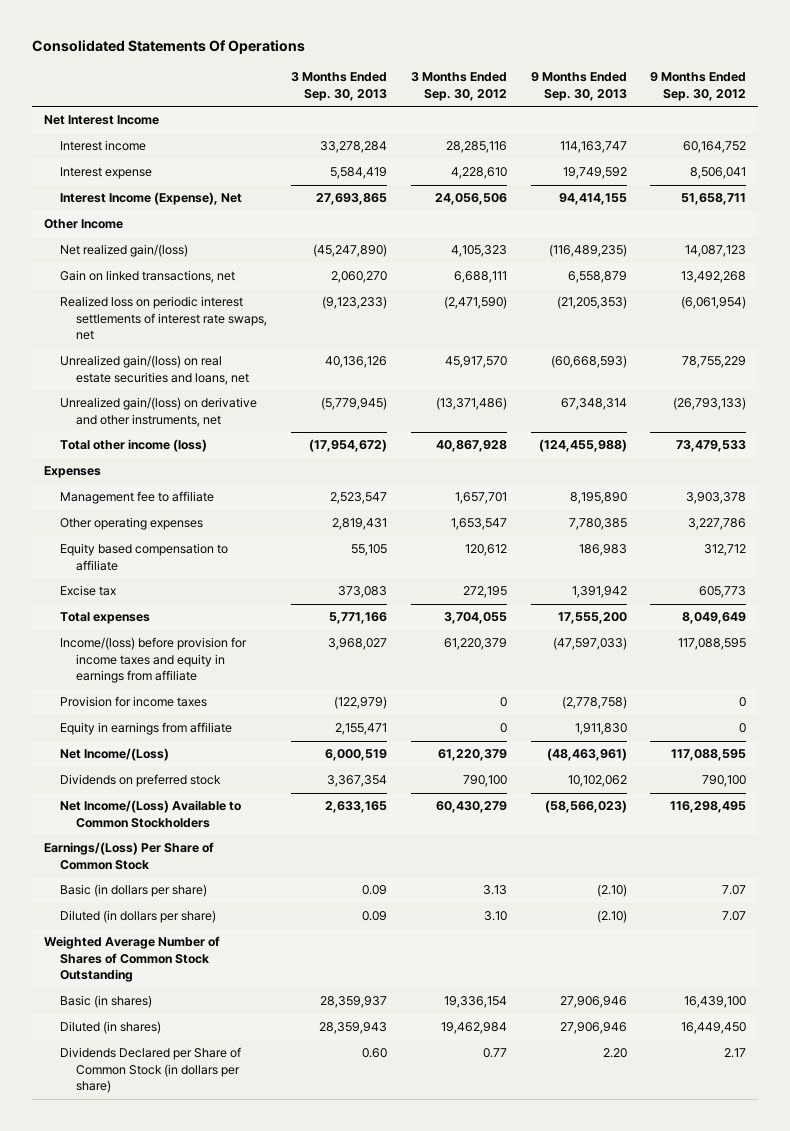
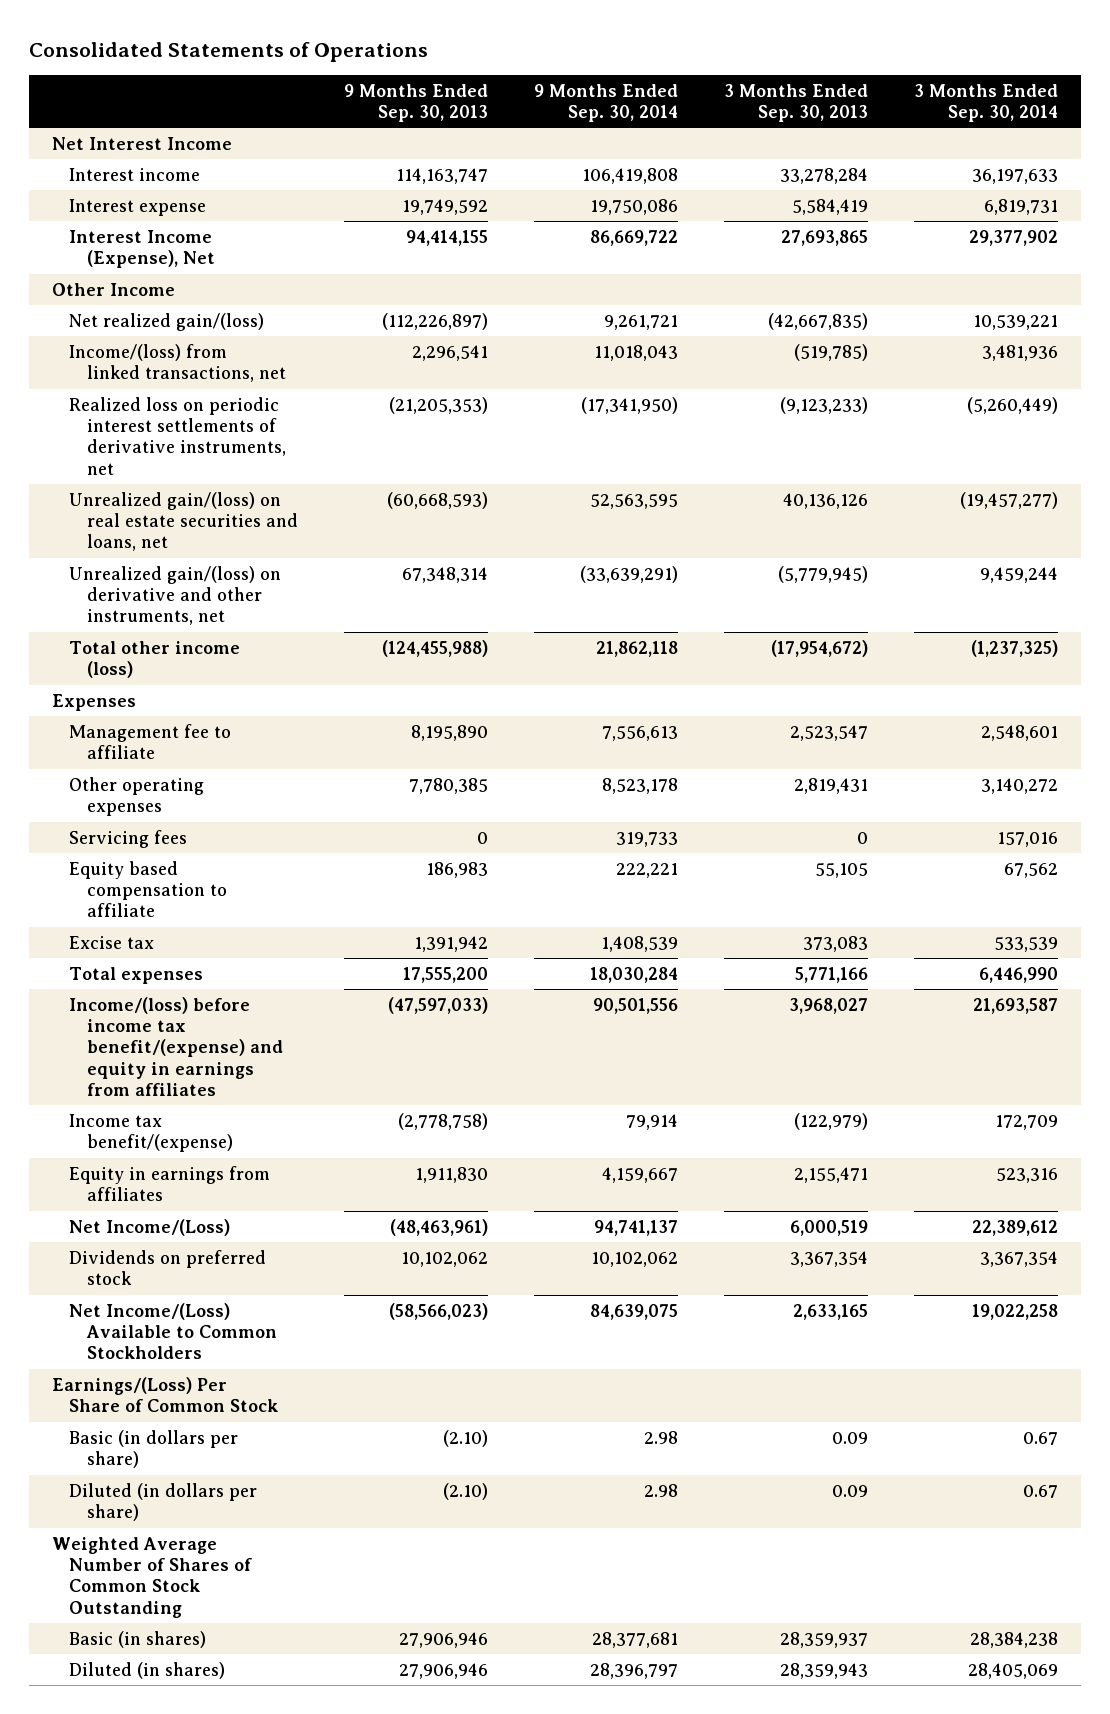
[31,40,305,55] Consolidated Statements Of Operations -> [28,41,428,62] Consolidated Statements of Operations
[410,72,507,101] 3 Months Ended Sep. 30, 2012 -> none
[650,72,747,101] 9 Months Ended Sep. 30, 2012 -> none
none -> [534,83,679,122] 9 Months Ended Sep. 30, 2014
none -> [914,83,1059,122] 3 Months Ended Sep. 30, 2014
[312,244,387,258] (45,247,890) -> [768,312,869,330] (42,667,835)
[548,244,627,258] (116,489,235) -> [382,312,489,330] (112,226,897)
[59,270,235,284] Gain on linked transactions, net -> [69,343,287,383] Income/(loss) from linked transactions, net
[330,271,387,284] 2,060,270 -> [794,343,869,361] (519,785)
[567,271,627,284] 6,558,879 -> [412,344,489,361] 2,296,541
[59,296,267,341] Realized loss on periodic interest settlements of interest rate swaps, net -> [69,396,287,475] Realized loss on periodic interest settlements of derivative instruments, net
none -> [69,829,188,848] Servicing fees
[59,637,247,684] Income/(loss) before provision for income taxes and equity in earnings from affiliate -> [69,996,284,1097] Income/(loss) before income tax benefit/(expense) and equity in earnings from affiliates
[59,696,207,708] Provision for income taxes -> [69,1113,234,1153] Income tax benefit/(expense)
[59,722,232,736] Equity in earnings from affiliate -> [69,1165,271,1202] Equity in earnings from affiliates
[59,1047,241,1094] Dividends Declared per Share of Common Stock (in dollars per share) -> none

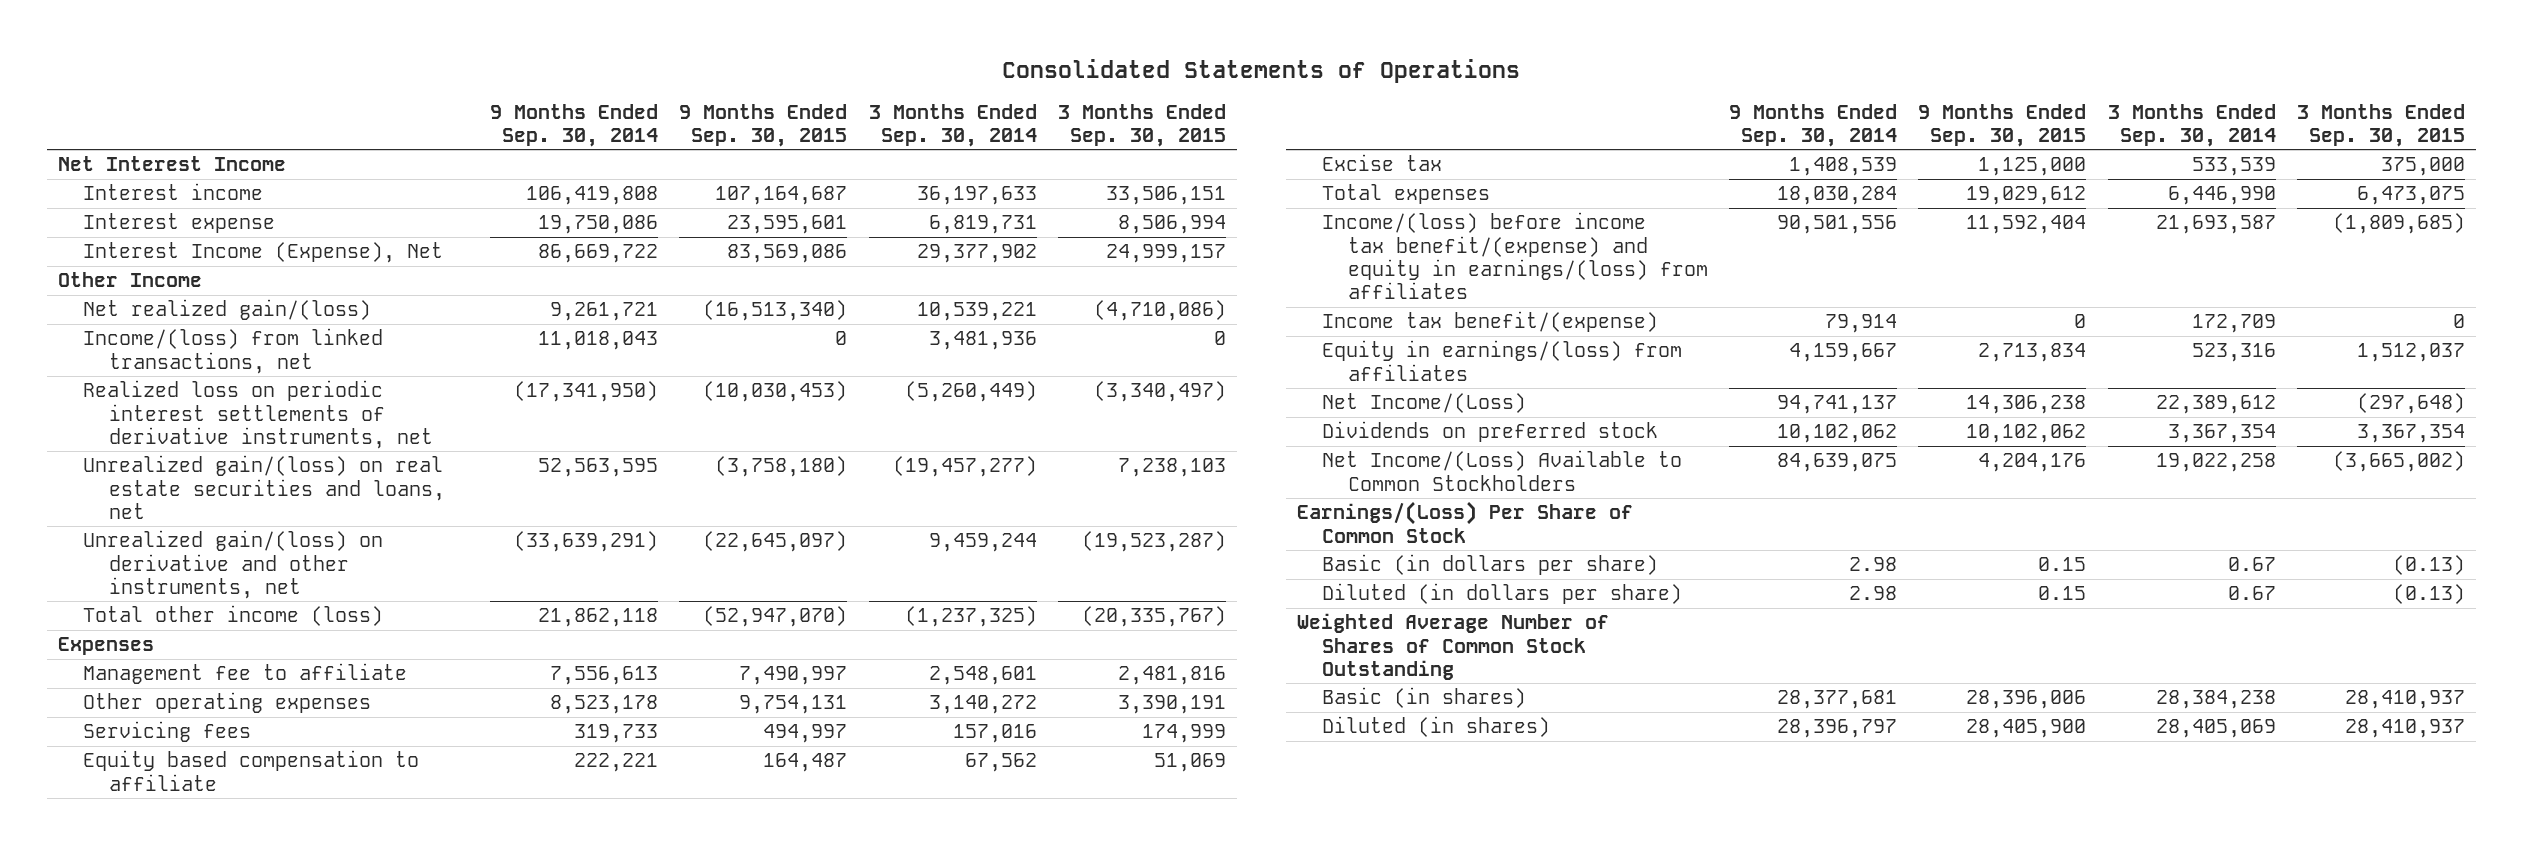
[344,83,489,122] 9 Months Ended Sep. 30, 2013 -> none
[724,83,869,122] 3 Months Ended Sep. 30, 2013 -> none
none -> [679,103,848,147] 9 Months Ended Sep. 30, 2015
none -> [1057,103,1226,147] 3 Months Ended Sep. 30, 2015
[69,996,284,1097] Income/(loss) before income tax benefit/(expense) and equity in earnings from affiliates -> [1322,212,1708,300] Income/(loss) before income tax benefit/(expense) and equity in earnings/(loss) from affiliates
[69,1165,271,1202] Equity in earnings from affiliates -> [1322,340,1683,381] Equity in earnings/(loss) from affiliates

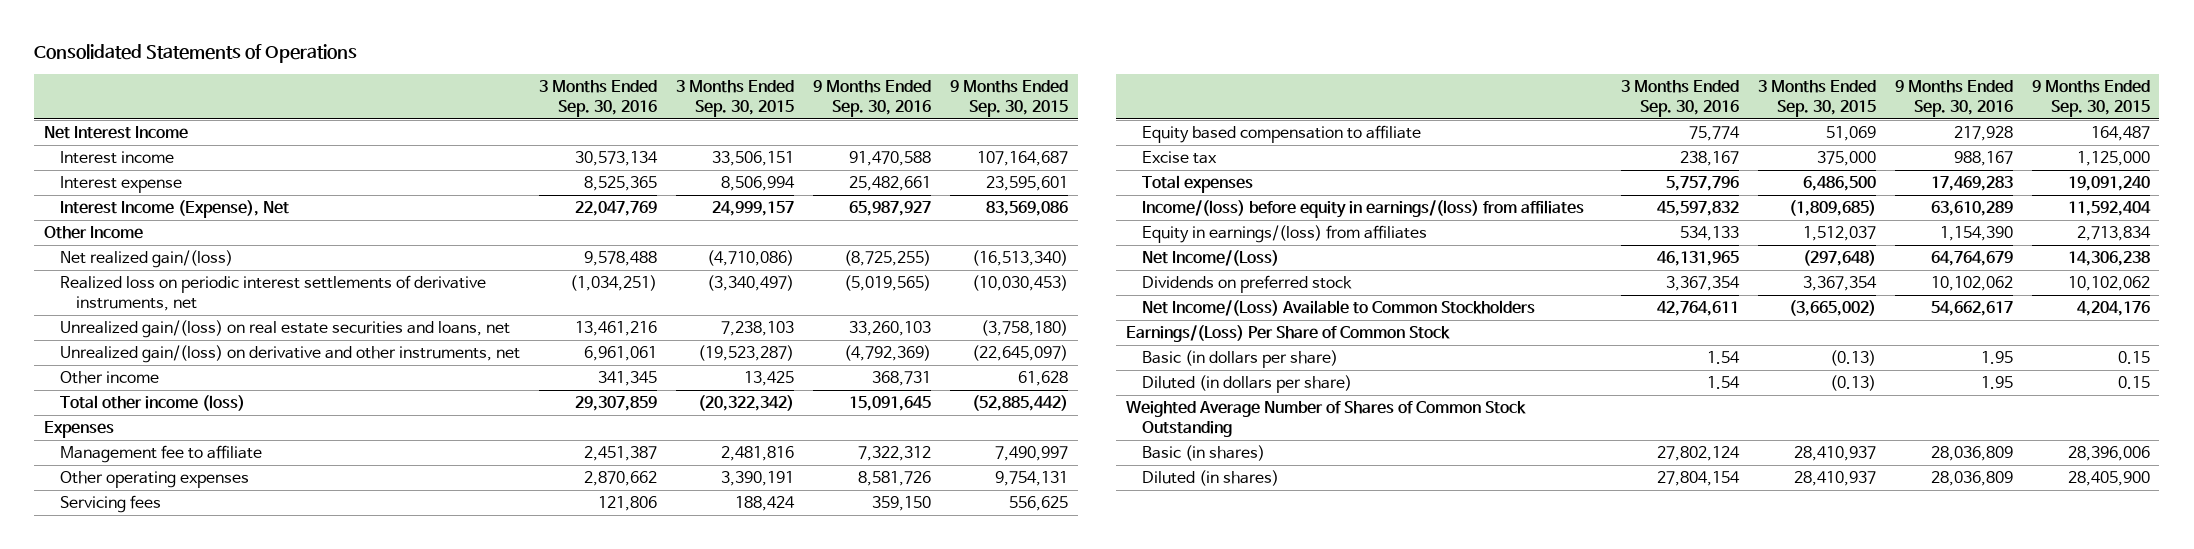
[489,103,658,147] 9 Months Ended Sep. 30, 2014 -> none
[868,103,1037,147] 3 Months Ended Sep. 30, 2014 -> none
none -> [539,79,658,117] 3 Months Ended Sep. 30, 2016
none -> [813,79,932,117] 9 Months Ended Sep. 30, 2016
[83,328,384,374] Income/(loss) from linked transactions, net -> none
none -> [60,371,160,385] Other income
[703,606,848,628] (52,947,070) -> [972,395,1069,412] (52,885,442)
[1081,606,1226,628] (20,335,767) -> [698,395,795,412] (20,322,342)
[763,724,848,744] 494,997 -> [1009,496,1069,512] 556,625
[1141,724,1226,744] 174,999 -> [735,496,796,512] 188,424
[1322,311,1659,333] Income tax benefit/(expense) -> none
[1966,186,2087,206] 19,029,612 -> [2067,176,2150,192] 19,091,240
[2357,186,2466,206] 6,473,075 -> [1802,176,1876,192] 6,486,500
[1322,212,1708,300] Income/(loss) before income tax benefit/(expense) and equity in earnings/(loss) from affiliates -> [1141,200,1584,219] Income/(loss) before equity in earnings/(loss) from affiliates

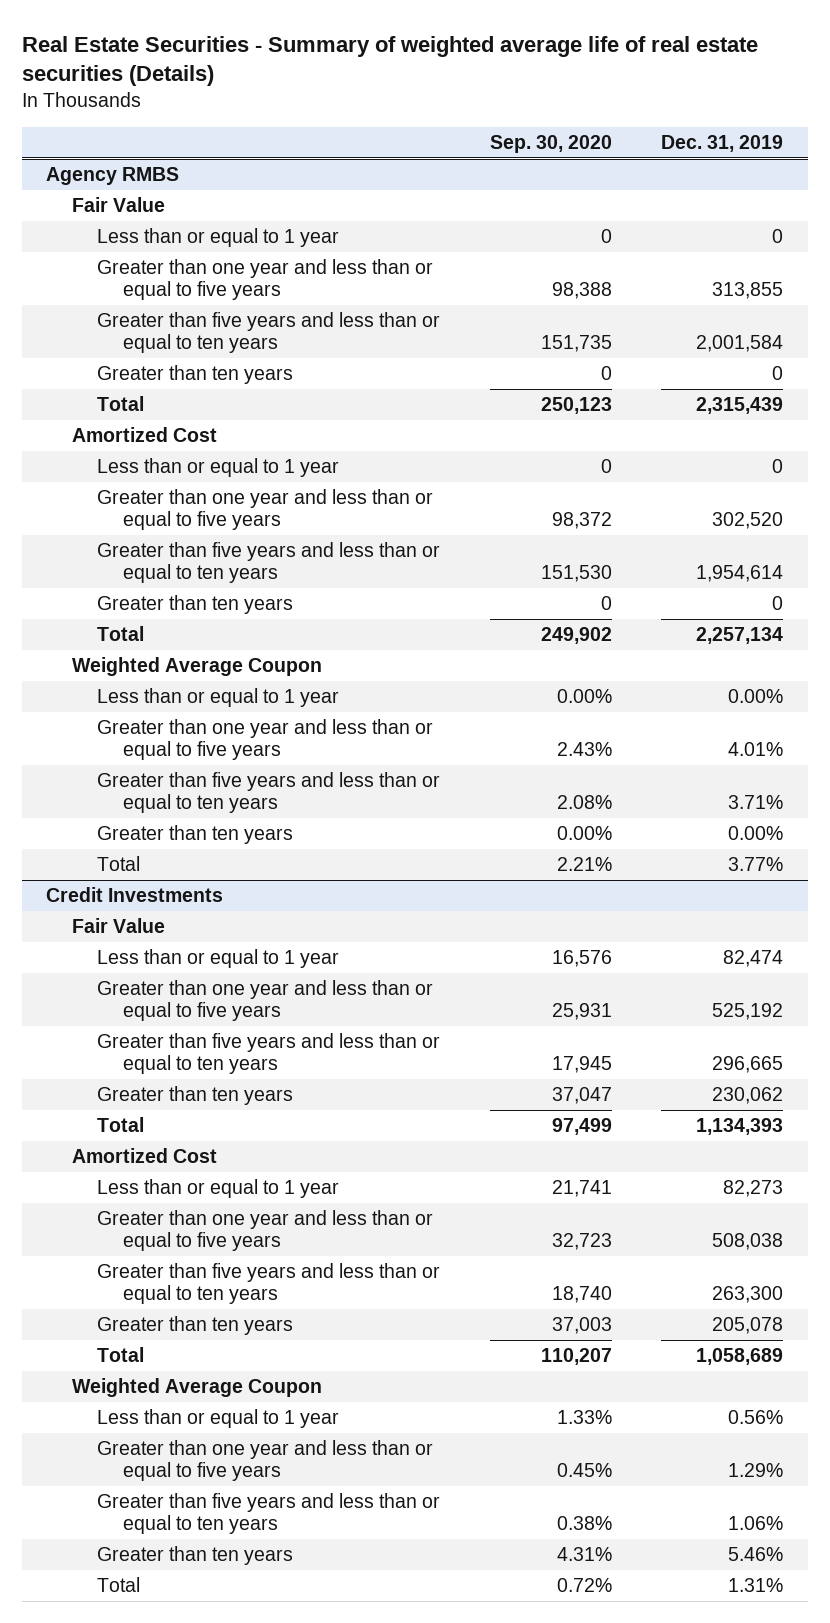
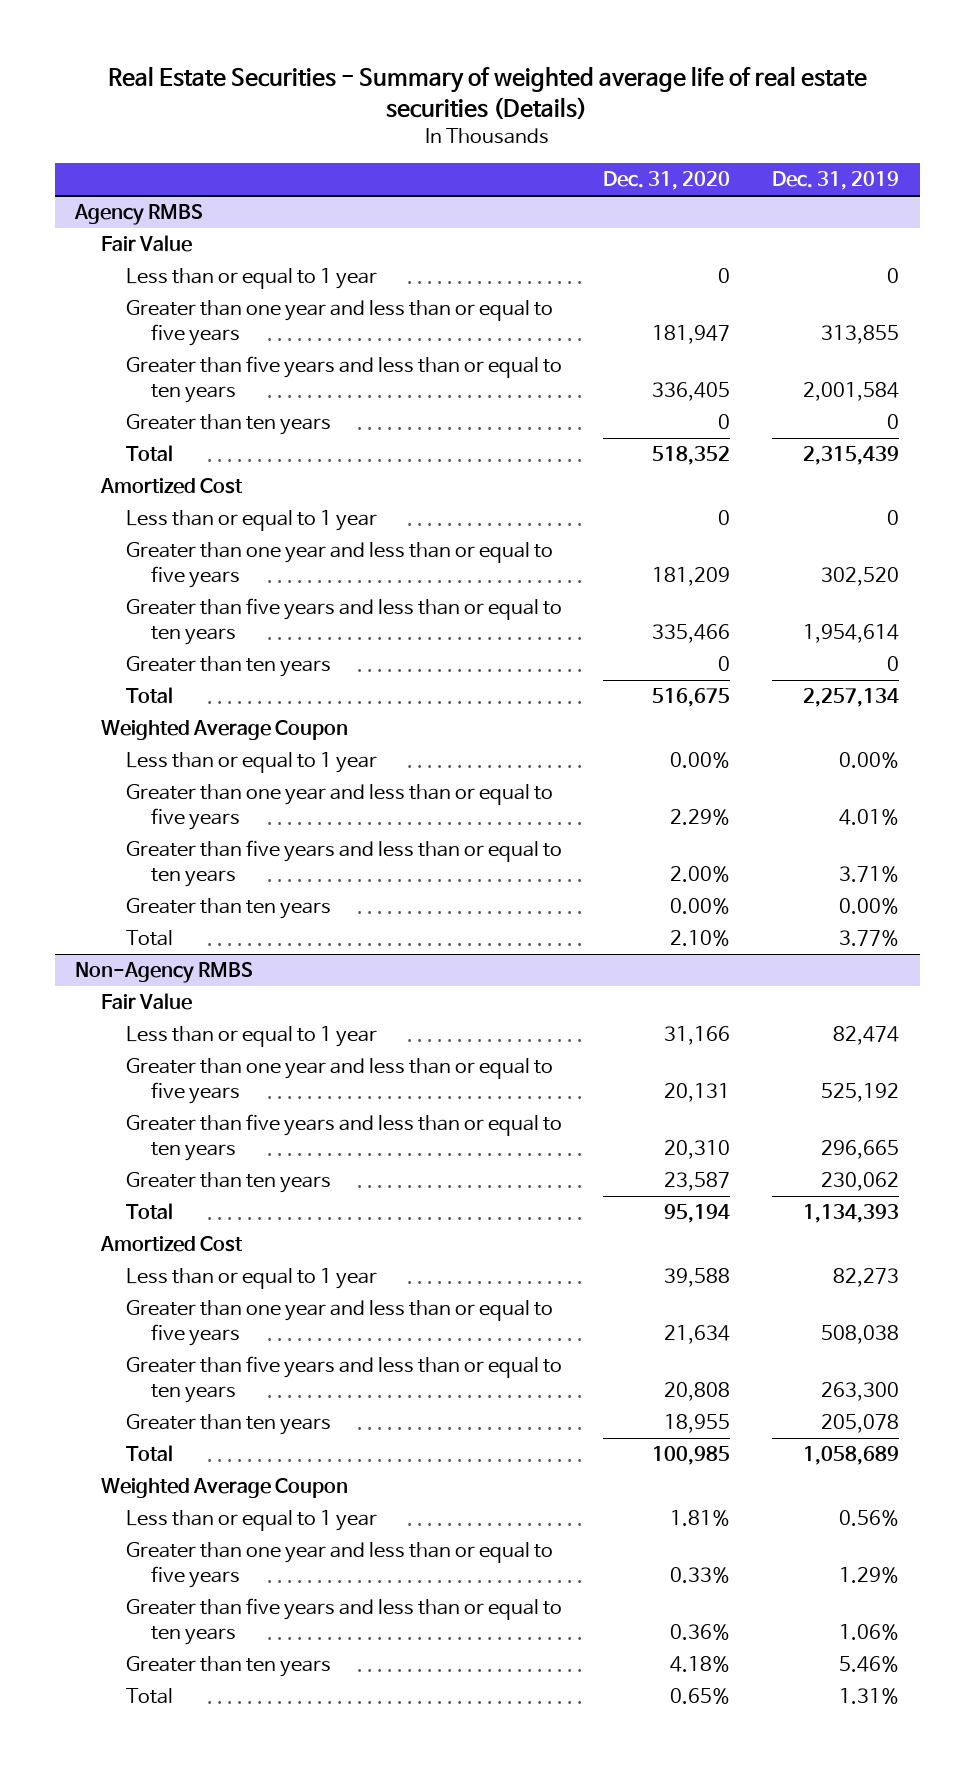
[489,134,612,153] Sep. 30, 2020 -> none
none -> [603,171,731,191] Dec. 31, 2020
[46,887,224,903] Credit Investments -> [75,962,254,984] Non-Agency RMBS

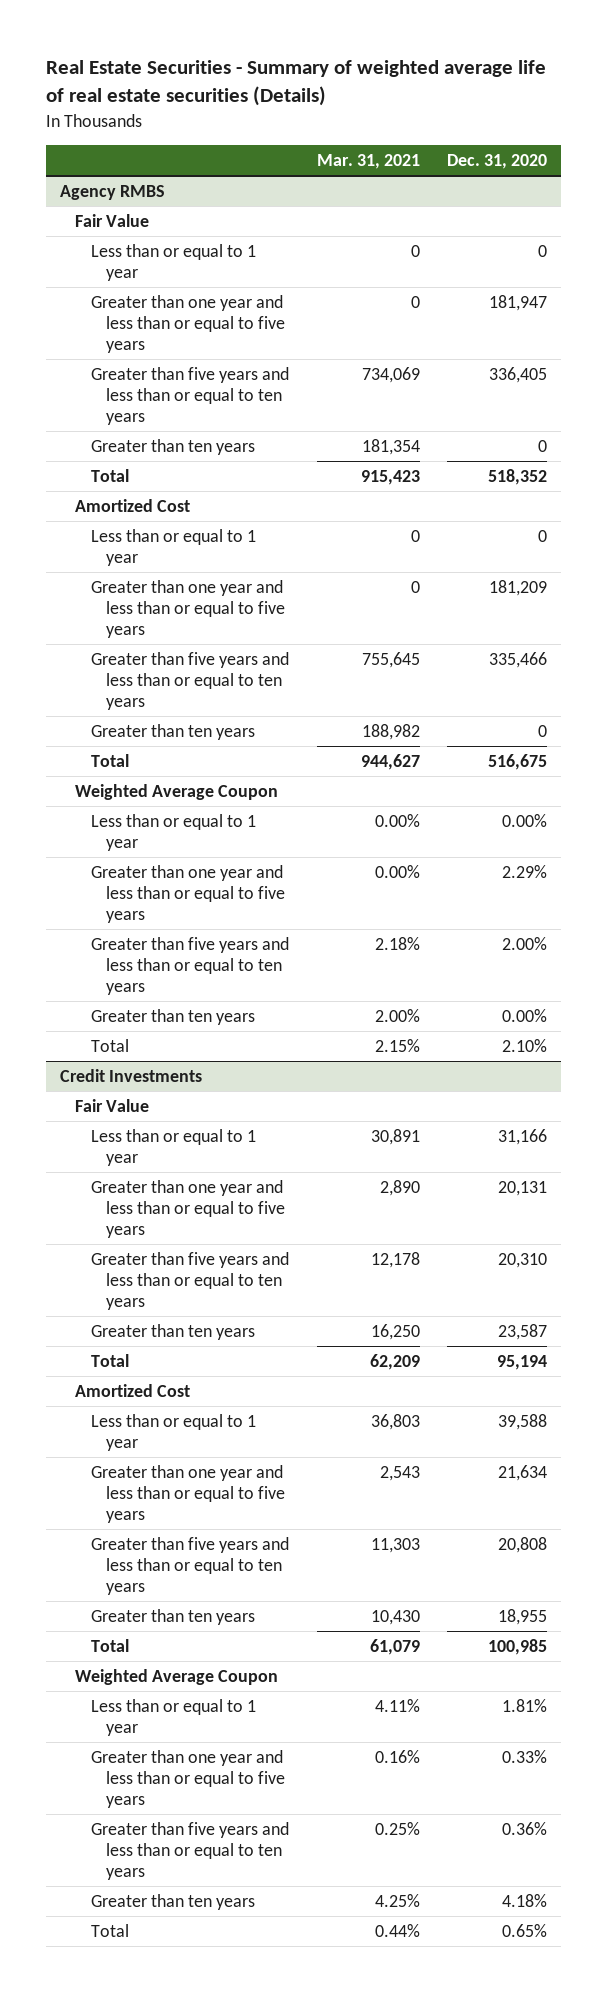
[771,171,899,191] Dec. 31, 2019 -> none
none -> [316,154,420,170] Mar. 31, 2021
[75,962,254,984] Non-Agency RMBS -> [59,1068,202,1082] Credit Investments

